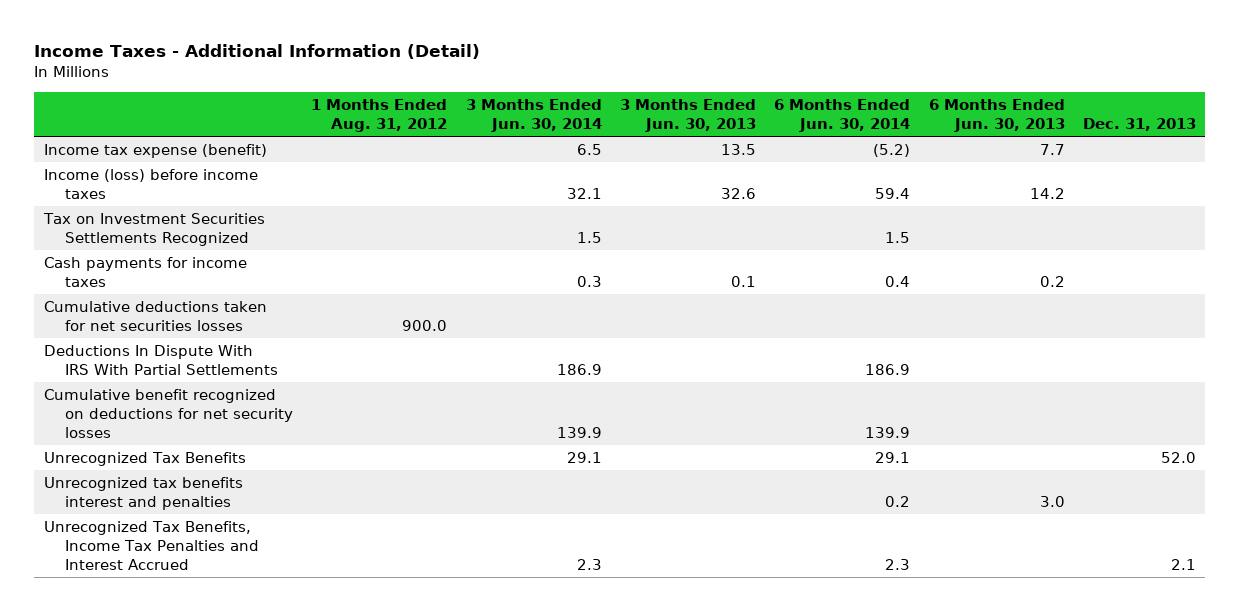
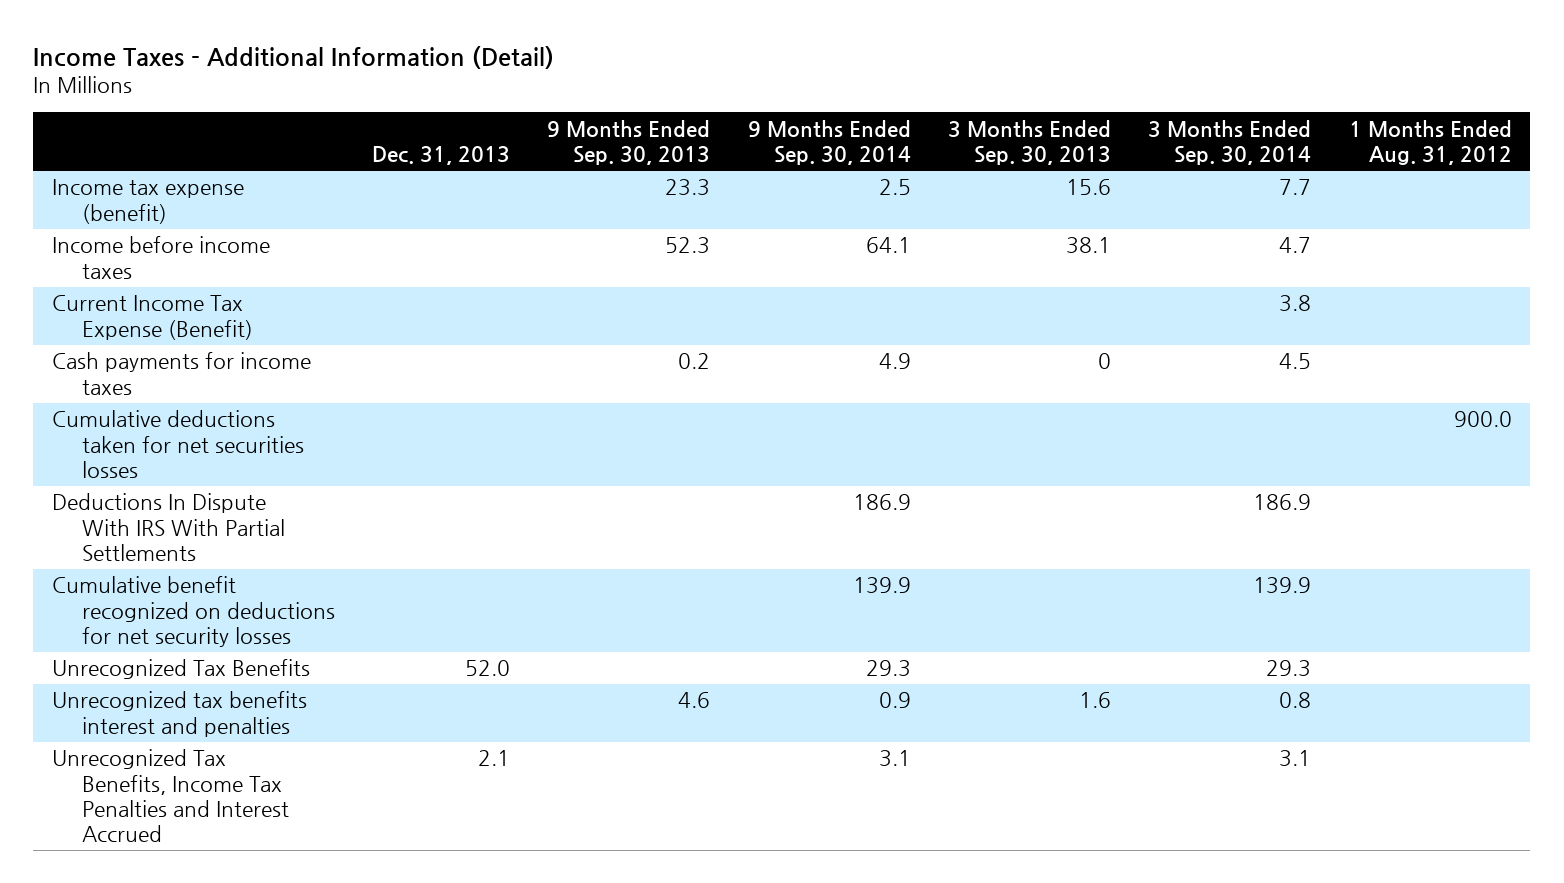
[465,98,602,132] 3 Months Ended Jun. 30, 2014 -> none
[619,98,756,132] 3 Months Ended Jun. 30, 2013 -> none
[774,98,911,132] 6 Months Ended Jun. 30, 2014 -> none
[928,98,1065,132] 6 Months Ended Jun. 30, 2013 -> none
none -> [547,119,711,166] 9 Months Ended Sep. 30, 2013
none -> [747,119,911,166] 9 Months Ended Sep. 30, 2014
none -> [948,119,1112,166] 3 Months Ended Sep. 30, 2013
none -> [1148,119,1312,166] 3 Months Ended Sep. 30, 2014
[42,212,265,247] Tax on Investment Securities Settlements Recognized -> none
[43,168,258,200] Income (loss) before income taxes -> [51,236,270,279] Income before income taxes
none -> [51,295,253,340] Current Income Tax Expense (Benefit)

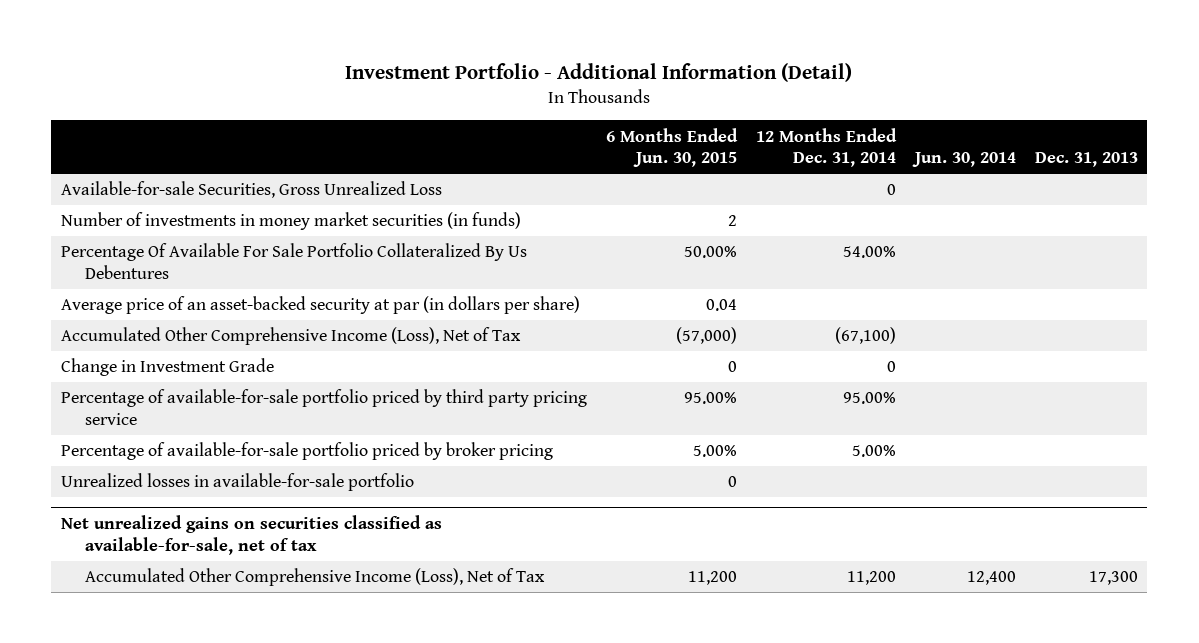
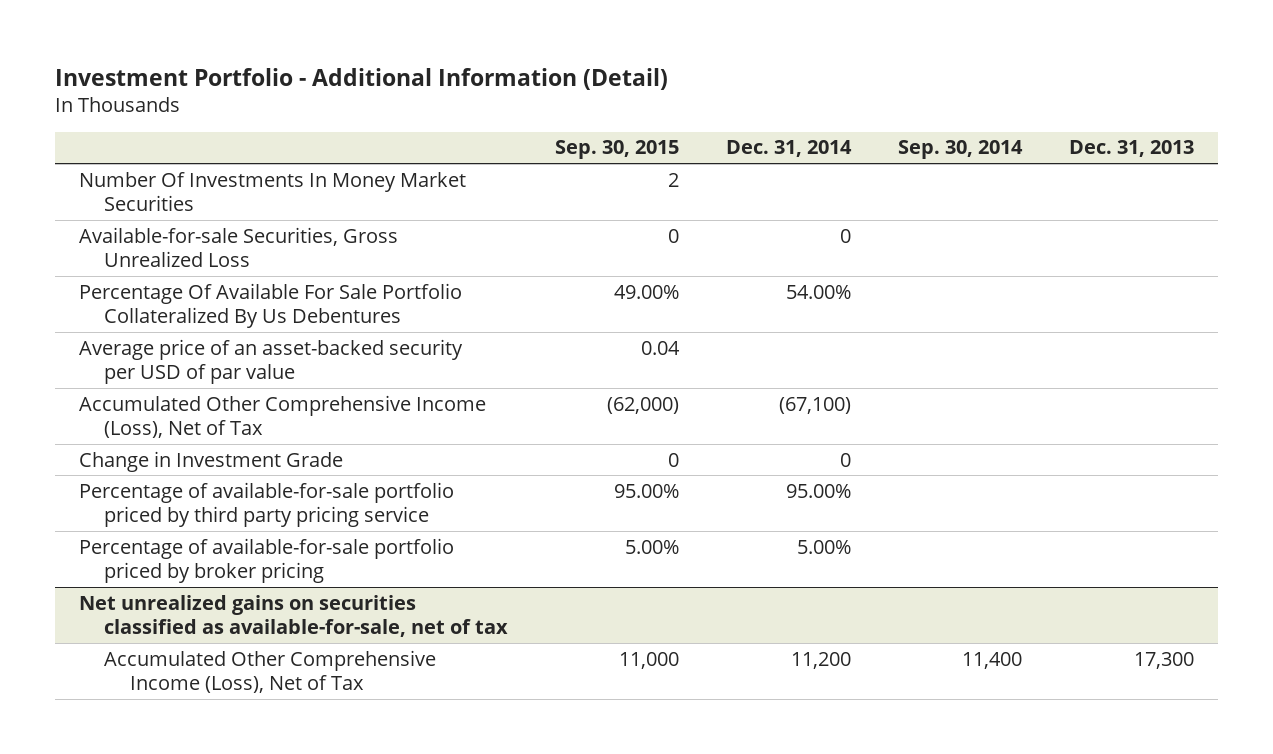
[605,127,738,168] 6 Months Ended Jun. 30, 2015 -> none
[755,127,897,168] 12 Months Ended Dec. 31, 2014 -> none
[911,152,1016,168] Jun. 30, 2014 -> none
none -> [555,140,680,160] Sep. 30, 2015
none -> [726,140,853,158] Dec. 31, 2014
none -> [898,140,1024,160] Sep. 30, 2014
none -> [78,171,466,212] Number Of Investments In Money Market Securities
[60,212,521,231] Number of investments in money market securities (in funds) -> none
[60,296,580,315] Average price of an asset-backed security at par (in dollars per share) -> [78,338,463,385] Average price of an asset-backed security per USD of par value
[60,473,414,492] Unrealized losses in available-for-sale portfolio -> none

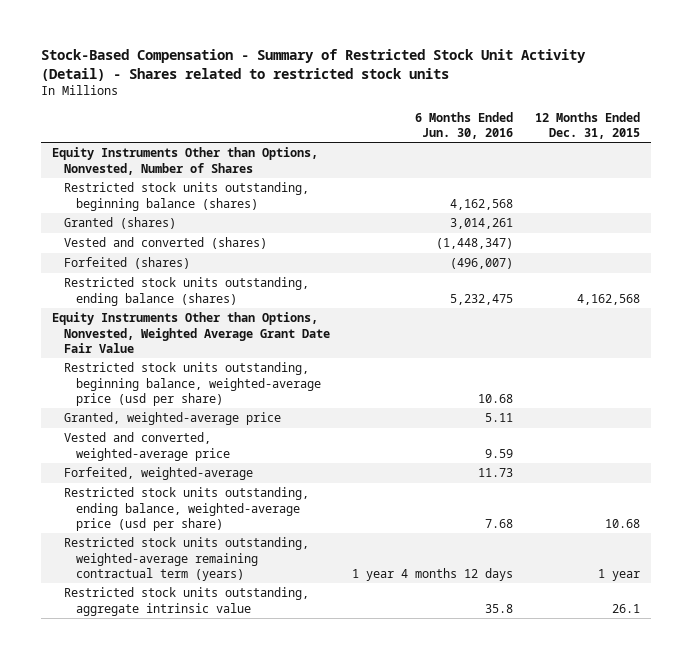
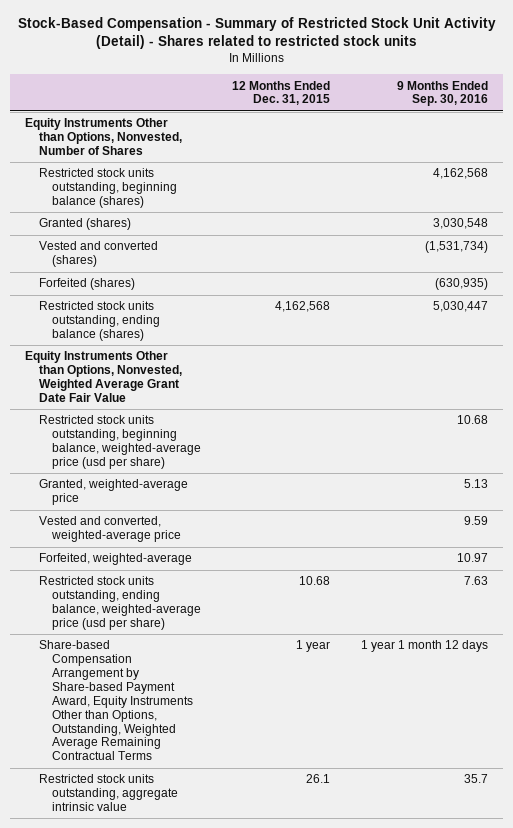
[414,111,513,139] 6 Months Ended Jun. 30, 2016 -> none
none -> [396,80,488,107] 9 Months Ended Sep. 30, 2016
[64,537,310,581] Restricted stock units outstanding, weighted-average remaining contractual term (years) -> none
none -> [38,640,194,761] Share-based Compensation Arrangement by Share-based Payment Award, Equity Instruments Other than Options, Outstanding, Weighted Average Remaining Contractual Terms

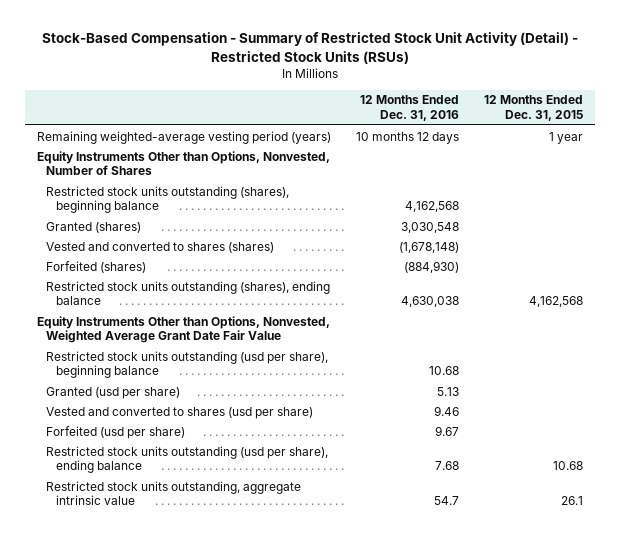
[17,17,496,50] Stock-Based Compensation - Summary of Restricted Stock Unit Activity (Detail) - Shares related to restricted stock units -> [42,32,579,64] Stock-Based Compensation - Summary of Restricted Stock Unit Activity (Detail) - Restricted Stock Units (RSUs)
[396,80,488,107] 9 Months Ended Sep. 30, 2016 -> none
none -> [360,95,460,122] 12 Months Ended Dec. 31, 2016
none -> [37,130,332,144] Remaining weighted-average vesting period (years)
[38,168,178,209] Restricted stock units outstanding, beginning balance (shares) -> [46,185,290,214] Restricted stock units outstanding (shares), beginning balance
[38,241,158,268] Vested and converted (shares) -> [46,241,275,253] Vested and converted to shares (shares)
[38,301,161,342] Restricted stock units outstanding, ending balance (shares) -> [46,280,331,306] Restricted stock units outstanding (shares), ending balance
[38,640,194,761] Share-based Compensation Arrangement by Share-based Payment Award, Equity Instruments Other than Options, Outstanding, Weighted Average Remaining Contractual Terms -> none
[38,415,202,470] Restricted stock units outstanding, beginning balance, weighted-average price (usd per share) -> [46,350,329,379] Restricted stock units outstanding (usd per share), beginning balance
[38,479,188,506] Granted, weighted-average price -> [46,386,181,399] Granted (usd per share)
[38,516,182,543] Vested and converted, weighted-average price -> [46,406,314,419] Vested and converted to shares (usd per share)
[38,553,192,566] Forfeited, weighted-average -> [46,425,186,439] Forfeited (usd per share)
[38,576,202,631] Restricted stock units outstanding, ending balance, weighted-average price (usd per share) -> [46,445,329,474] Restricted stock units outstanding (usd per share), ending balance

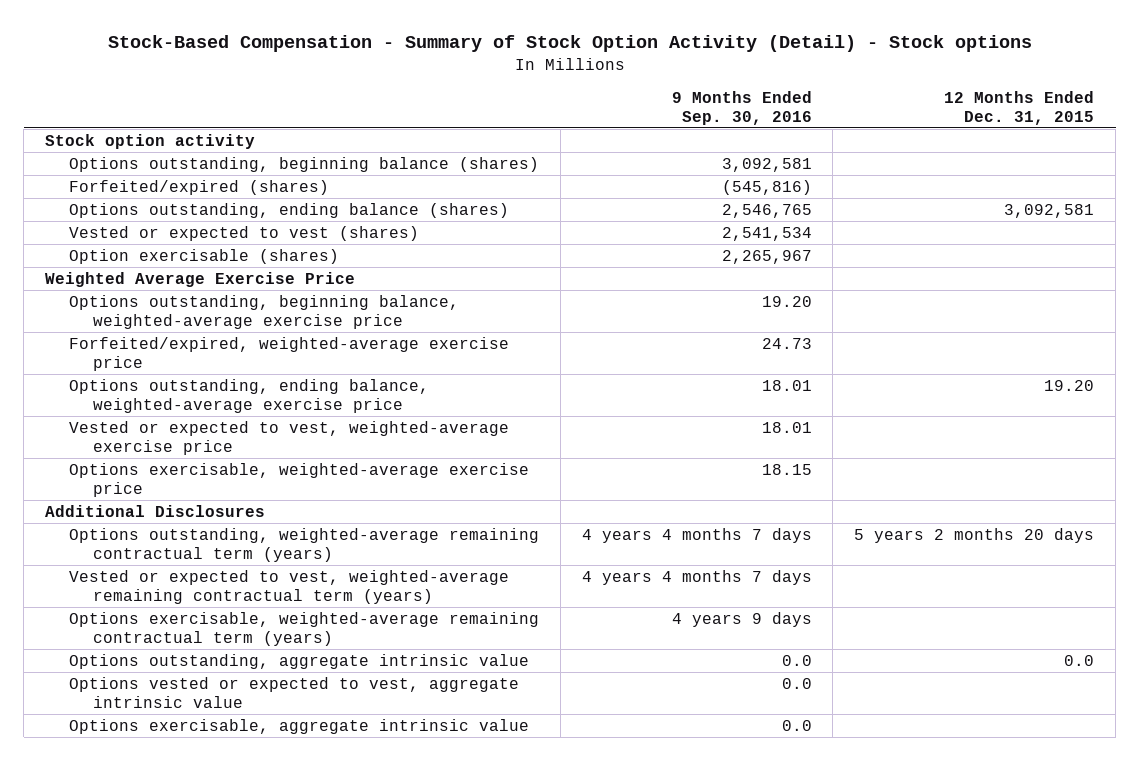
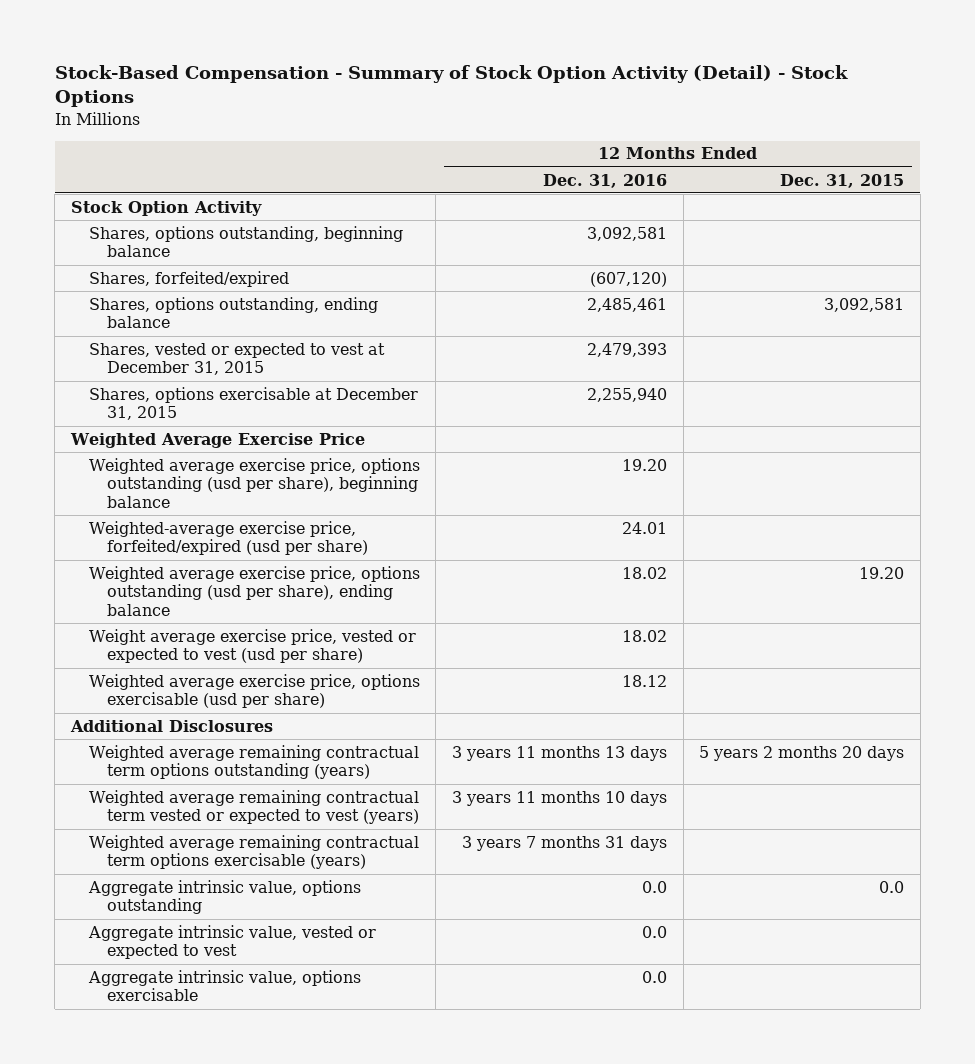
[107,35,1032,53] Stock-Based Compensation - Summary of Stock Option Activity (Detail) - Stock options -> [54,65,848,108] Stock-Based Compensation - Summary of Stock Option Activity (Detail) - Stock Options
[671,90,812,125] 9 Months Ended Sep. 30, 2016 -> none
none -> [542,173,667,188] Dec. 31, 2016
[44,133,255,149] Stock option activity -> [70,200,262,216] Stock Option Activity
[69,156,540,172] Options outstanding, beginning balance (shares) -> [88,225,403,258] Shares, options outstanding, beginning balance
[69,179,330,195] Forfeited/expired (shares) -> [88,270,289,287] Shares, forfeited/expired
[69,202,510,218] Options outstanding, ending balance (shares) -> [88,296,378,329] Shares, options outstanding, ending balance
[69,225,420,241] Vested or expected to vest (shares) -> [88,342,385,376] Shares, vested or expected to vest at December 31, 2015
[69,248,340,264] Option exercisable (shares) -> [88,386,418,421] Shares, options exercisable at December 31, 2015
[69,294,460,329] Options outstanding, beginning balance, weighted-average exercise price -> [88,457,420,508] Weighted average exercise price, options outstanding (usd per share), beginning balance
[69,336,510,371] Forfeited/expired, weighted-average exercise price -> [88,520,369,556] Weighted-average exercise price, forfeited/expired (usd per share)
[69,378,430,413] Options outstanding, ending balance, weighted-average exercise price -> [88,565,420,616] Weighted average exercise price, options outstanding (usd per share), ending balance
[69,420,510,455] Vested or expected to vest, weighted-average exercise price -> [88,628,416,664] Weight average exercise price, vested or expected to vest (usd per share)
[69,462,530,497] Options exercisable, weighted-average exercise price -> [88,673,420,709] Weighted average exercise price, options exercisable (usd per share)
[69,527,540,562] Options outstanding, weighted-average remaining contractual term (years) -> [88,744,419,780] Weighted average remaining contractual term options outstanding (years)
[69,569,510,604] Vested or expected to vest, weighted-average remaining contractual term (years) -> [88,789,420,825] Weighted average remaining contractual term vested or expected to vest (years)
[69,611,540,646] Options exercisable, weighted-average remaining contractual term (years) -> [88,834,419,870] Weighted average remaining contractual term options exercisable (years)
[69,653,530,669] Options outstanding, aggregate intrinsic value -> [87,879,361,915] Aggregate intrinsic value, options outstanding
[69,676,520,708] Options vested or expected to vest, aggregate intrinsic value -> [87,924,376,960] Aggregate intrinsic value, vested or expected to vest
[69,718,530,734] Options exercisable, aggregate intrinsic value -> [87,969,361,1002] Aggregate intrinsic value, options exercisable

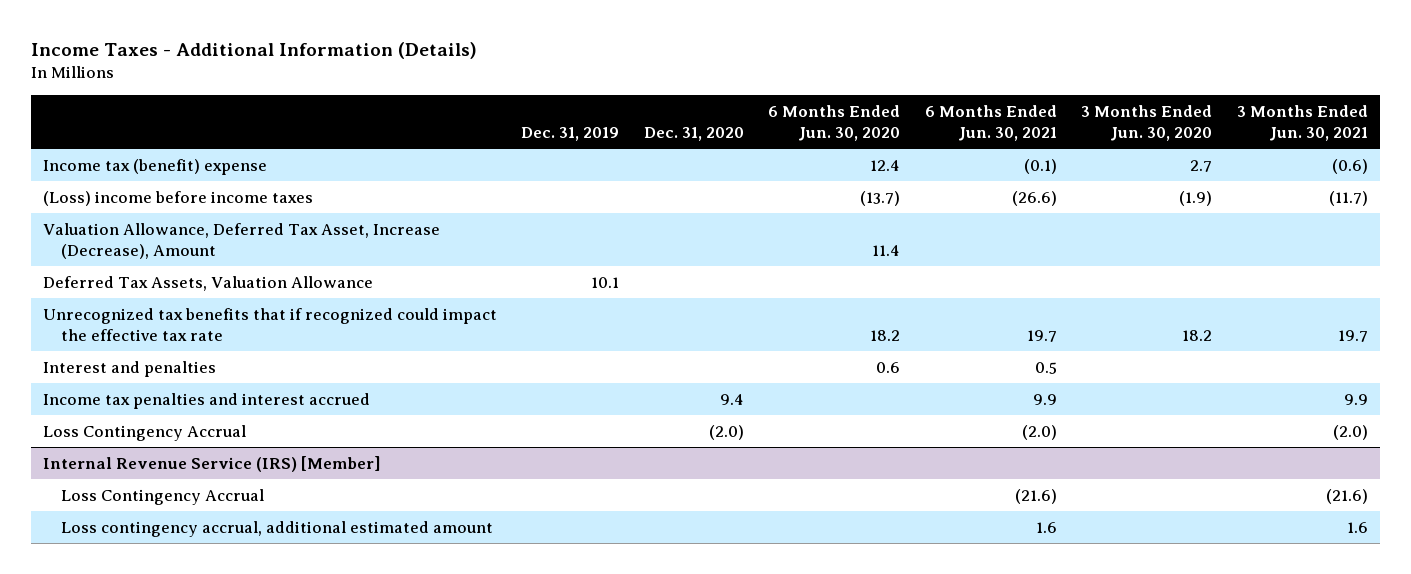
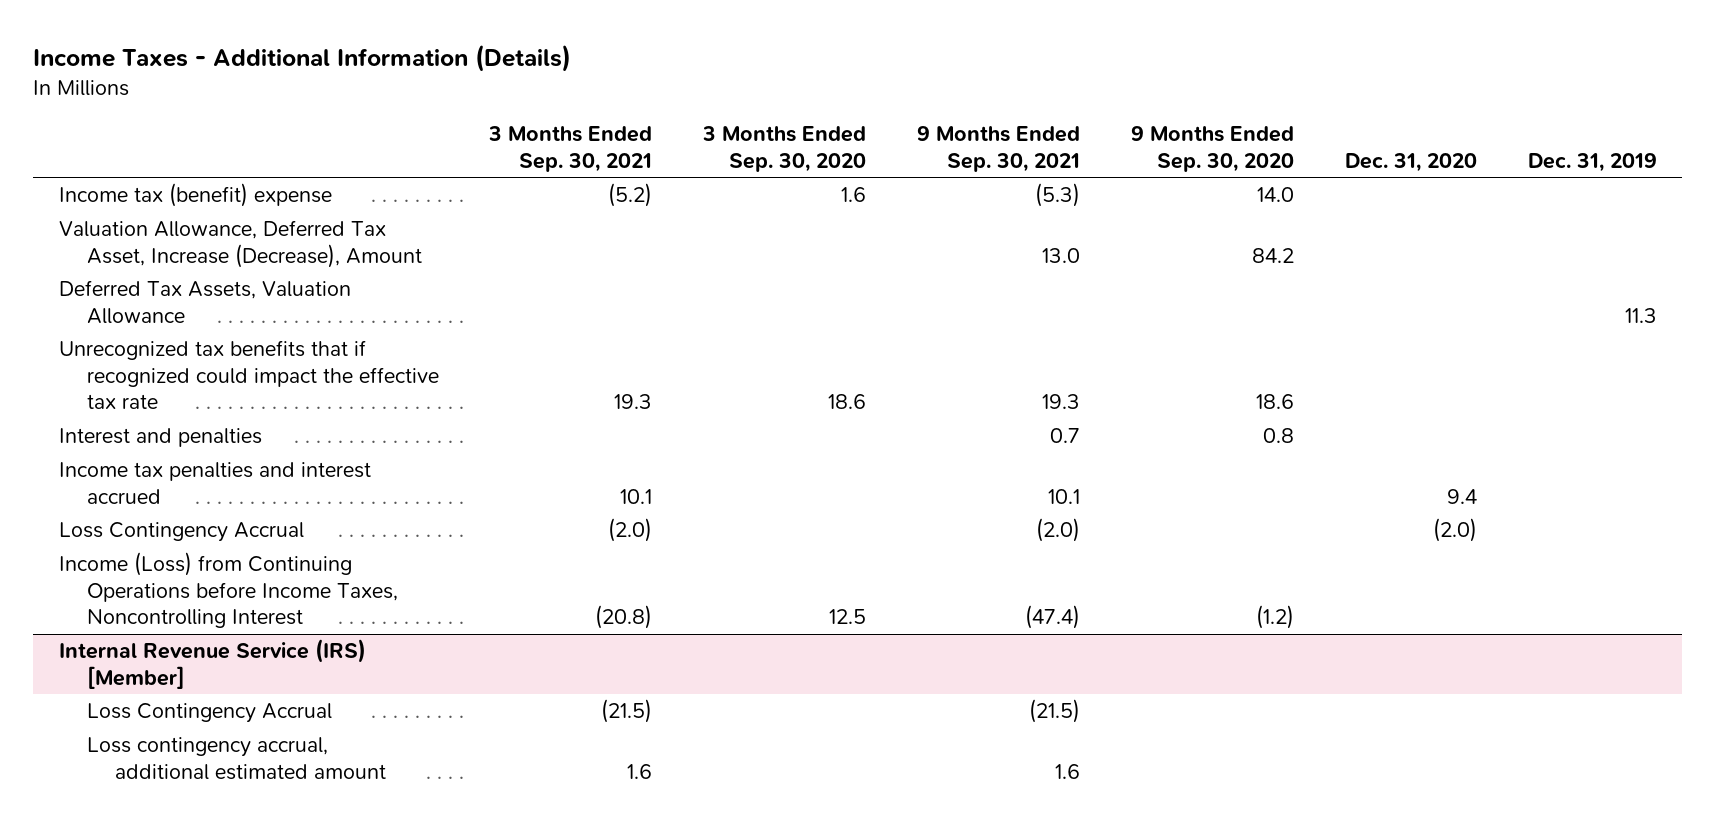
[768,104,901,142] 6 Months Ended Jun. 30, 2020 -> none
[924,104,1057,142] 6 Months Ended Jun. 30, 2021 -> none
[1081,104,1213,142] 3 Months Ended Jun. 30, 2020 -> none
[1237,104,1369,142] 3 Months Ended Jun. 30, 2021 -> none
none -> [488,126,653,172] 3 Months Ended Sep. 30, 2021
none -> [702,126,867,172] 3 Months Ended Sep. 30, 2020
none -> [917,126,1081,172] 9 Months Ended Sep. 30, 2021
none -> [1131,126,1295,172] 9 Months Ended Sep. 30, 2020
[42,190,313,206] (Loss) income before income taxes -> none
[591,276,620,288] 10.1 -> [1624,307,1657,323] 11.3
none -> [58,552,398,629] Income (Loss) from Continuing Operations before Income Taxes, Noncontrolling Interest

